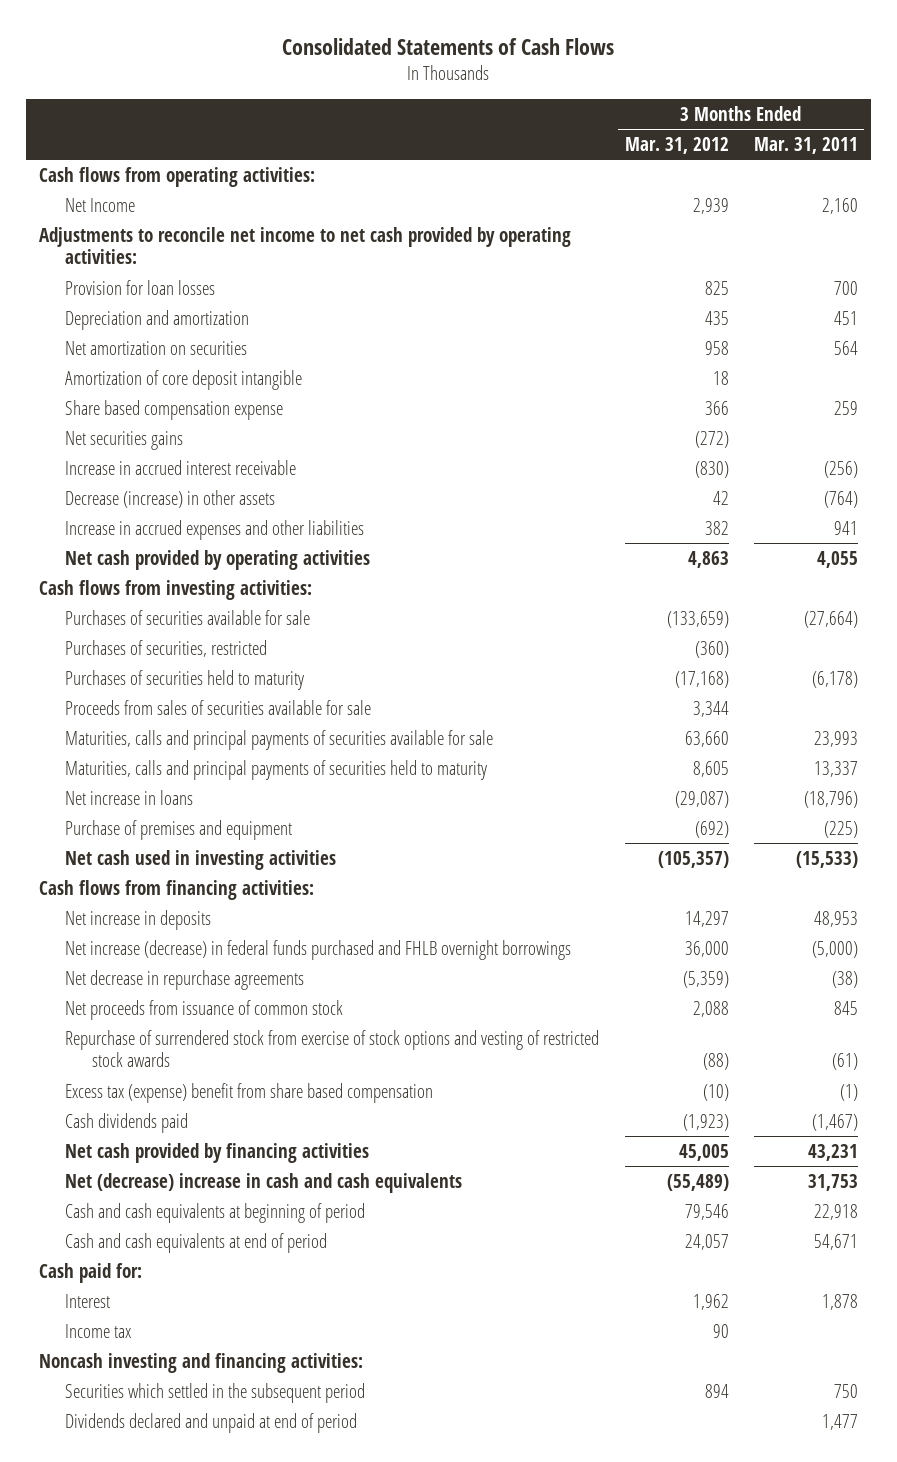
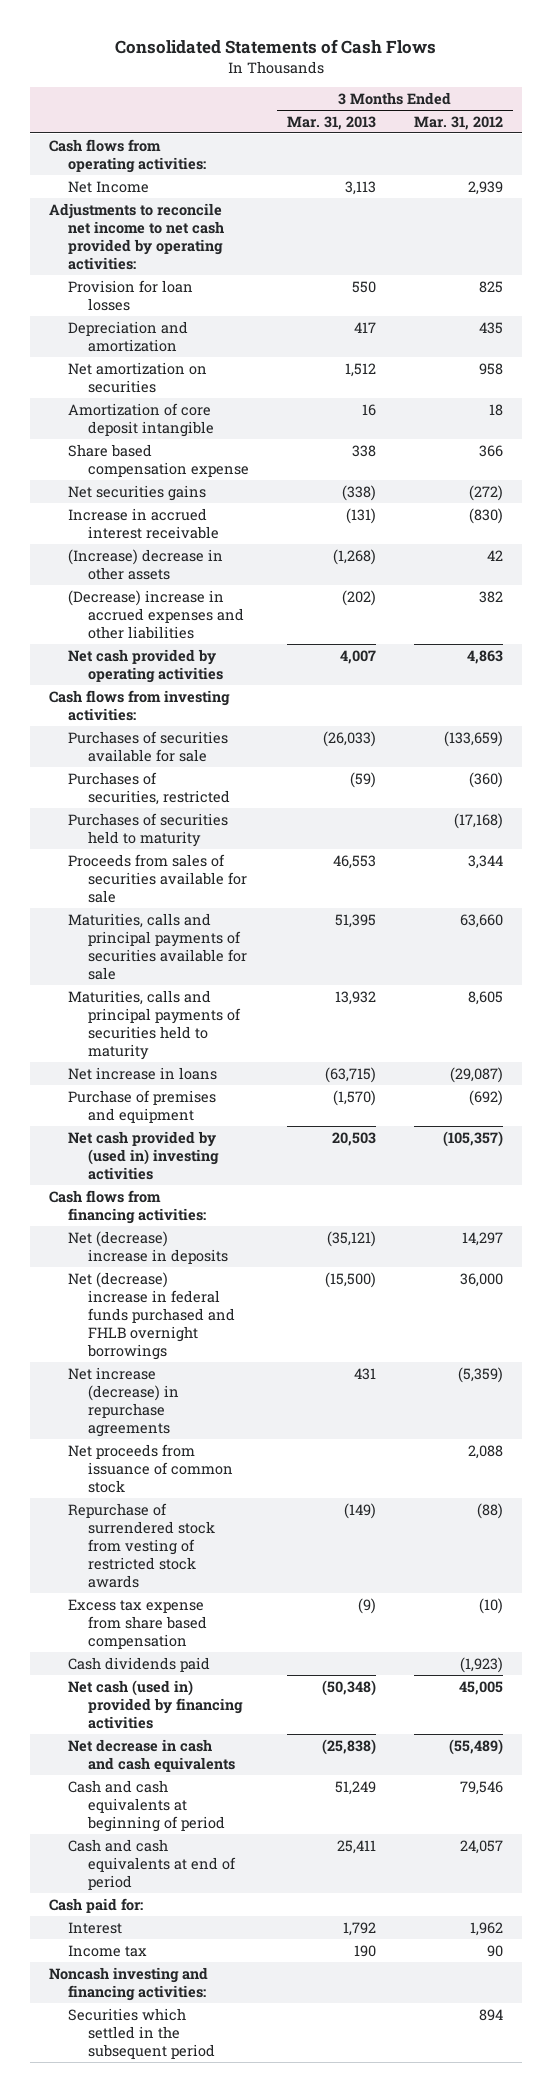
[753,136,858,154] Mar. 31, 2011 -> none
none -> [286,115,376,130] Mar. 31, 2013
[65,489,276,508] Decrease (increase) in other assets -> [68,548,224,580] (Increase) decrease in other assets
[65,519,365,540] Increase in accrued expenses and other liabilities -> [68,589,244,639] (Decrease) increase in accrued expenses and other liabilities
[65,849,337,870] Net cash used in investing activities -> [68,1130,219,1180] Net cash provided by (used in) investing activities
[65,909,212,930] Net increase in deposits -> [68,1230,228,1264] Net (decrease) increase in deposits
[65,939,572,960] Net increase (decrease) in federal funds purchased and FHLB overnight borrowings -> [68,1271,235,1361] Net (decrease) increase in federal funds purchased and FHLB overnight borrowings
[65,969,305,990] Net decrease in repurchase agreements -> [68,1366,179,1438] Net increase (decrease) in repurchase agreements
[65,1029,600,1068] Repurchase of surrendered stock from exercise of stock options and vesting of restricted stock awards -> [68,1502,215,1589] Repurchase of surrendered stock from vesting of restricted stock awards
[65,1082,434,1103] Excess tax (expense) benefit from share based compensation -> [68,1598,207,1649] Excess tax expense from share based compensation
[65,1142,370,1163] Net cash provided by financing activities -> [68,1679,243,1729] Net cash (used in) provided by financing activities
[65,1172,463,1193] Net (decrease) increase in cash and cash equivalents -> [68,1738,235,1772] Net decrease in cash and cash equivalents
[65,1412,358,1433] Dividends declared and unpaid at end of period -> none

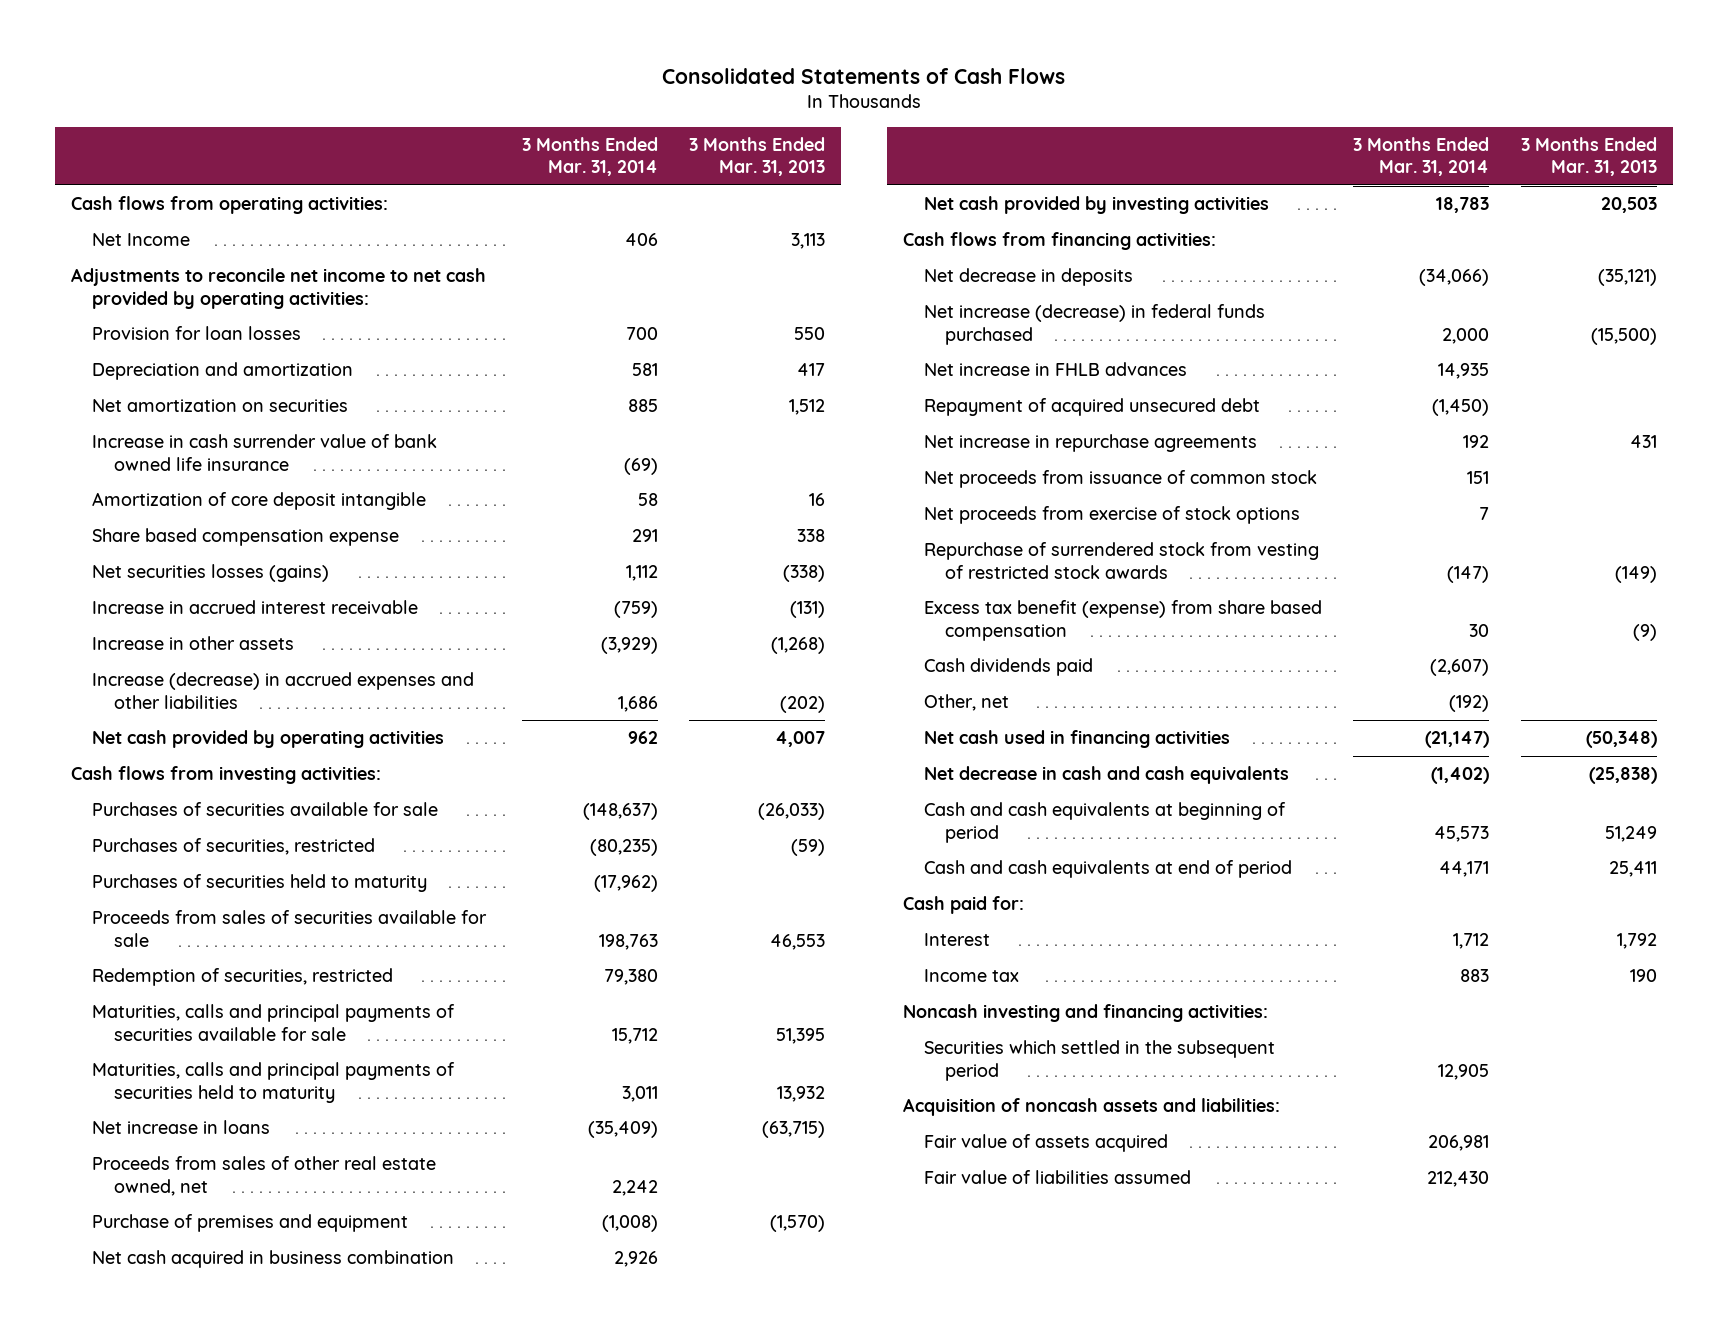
[414,115,504,130] Mar. 31, 2012 -> none
none -> [521,136,658,177] 3 Months Ended Mar. 31, 2014
none -> [92,434,438,471] Increase in cash surrender value of bank owned life insurance
[68,484,207,501] Net securities gains -> [92,564,330,583] Net securities losses (gains)
[68,548,224,580] (Increase) decrease in other assets -> [92,636,295,651] Increase in other assets
[68,589,244,639] (Decrease) increase in accrued expenses and other liabilities -> [92,672,475,709] Increase (decrease) in accrued expenses and other liabilities
none -> [92,968,394,987] Redemption of securities, restricted
none -> [92,1156,437,1196] Proceeds from sales of other real estate owned, net
none -> [92,1250,455,1269] Net cash acquired in business combination
[68,1130,219,1180] Net cash provided by (used in) investing activities -> [923,196,1269,215] Net cash provided by investing activities
[68,1230,228,1264] Net (decrease) increase in deposits -> [923,268,1133,287] Net decrease in deposits
[68,1271,235,1361] Net (decrease) increase in federal funds purchased and FHLB overnight borrowings -> [923,304,1265,345] Net increase (decrease) in federal funds purchased
none -> [923,362,1187,377] Net increase in FHLB advances
none -> [923,398,1260,417] Repayment of acquired unsecured debt
[68,1366,179,1438] Net increase (decrease) in repurchase agreements -> [923,434,1257,453] Net increase in repurchase agreements
none -> [923,506,1300,525] Net proceeds from exercise of stock options
[68,1598,207,1649] Excess tax expense from share based compensation -> [923,600,1322,641] Excess tax benefit (expense) from share based compensation
none -> [923,694,1009,712] Other, net
[68,1679,243,1729] Net cash (used in) provided by financing activities -> [923,730,1230,749] Net cash used in financing activities
none -> [902,1098,1280,1117] Acquisition of noncash assets and liabilities:
none -> [923,1134,1168,1153] Fair value of assets acquired
none -> [923,1170,1191,1185] Fair value of liabilities assumed

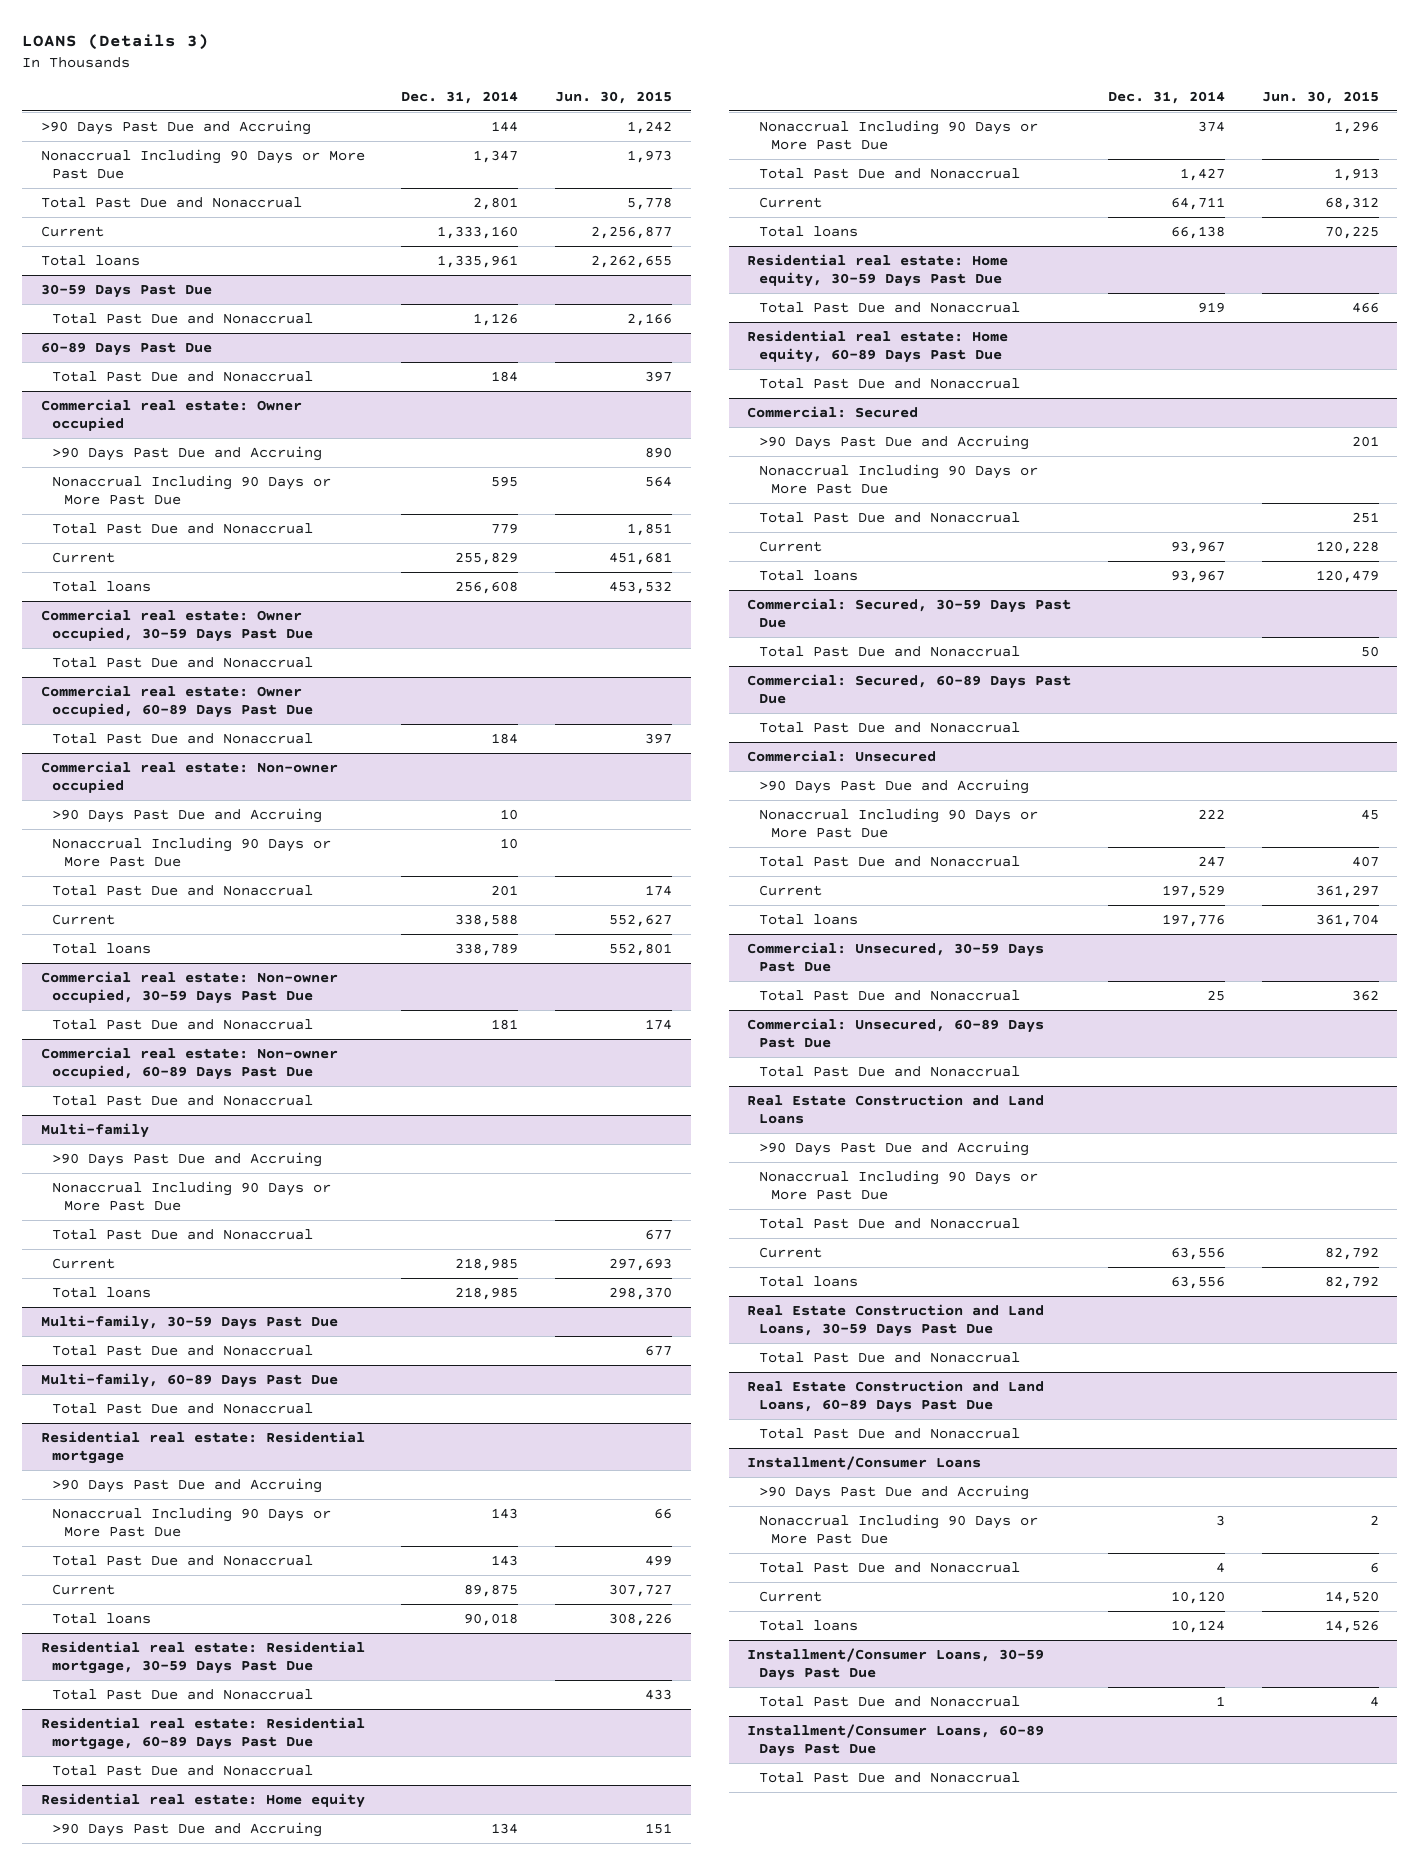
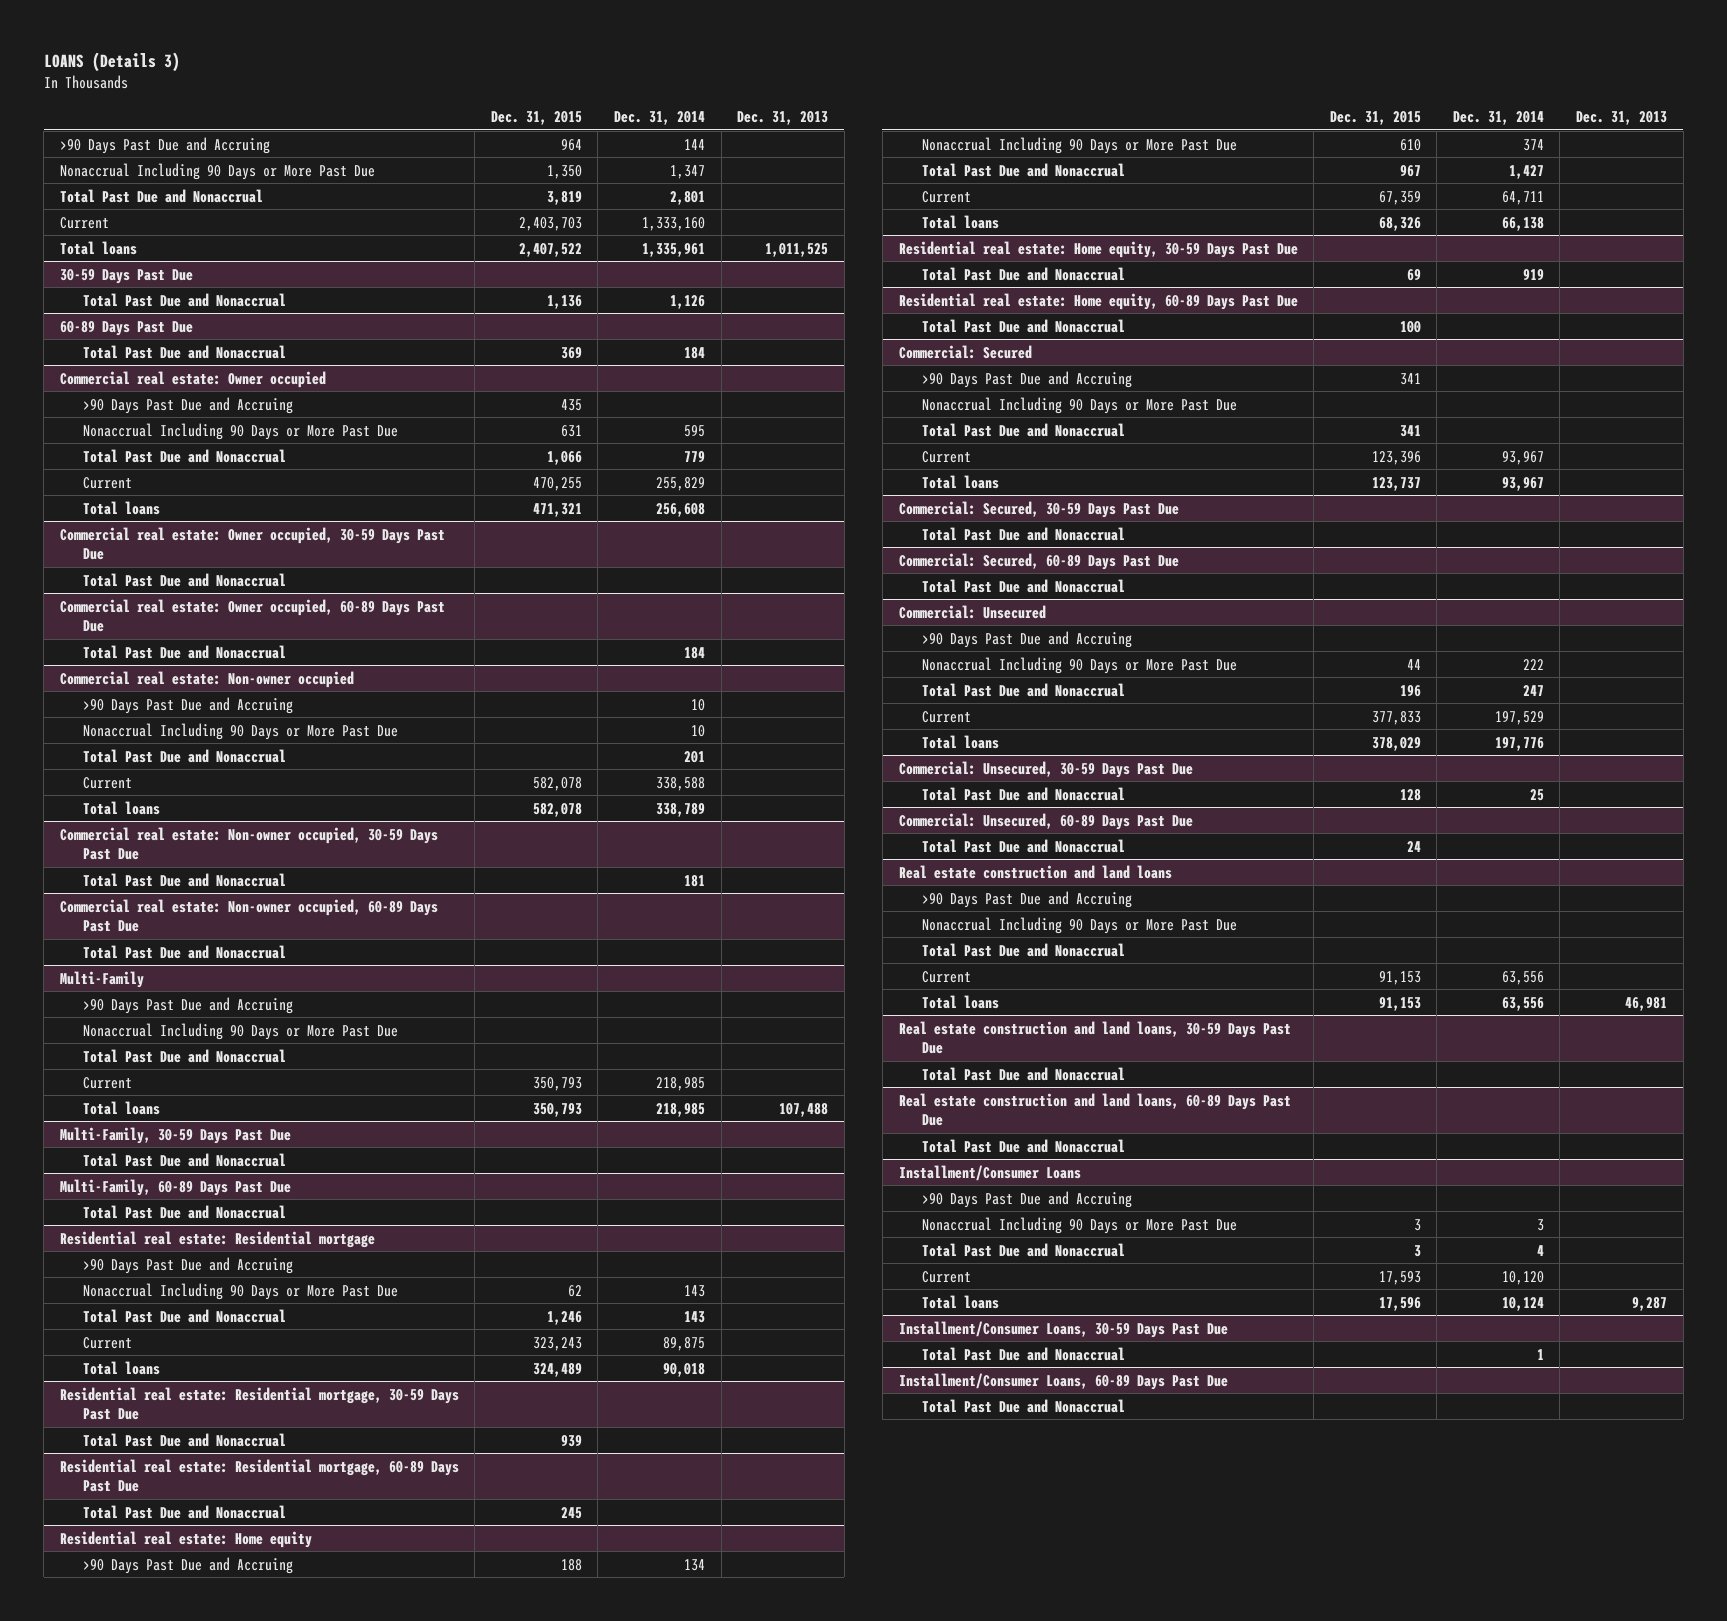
[555,90,673,104] Jun. 30, 2015 -> none
none -> [490,110,582,125] Dec. 31, 2015
none -> [737,110,829,125] Dec. 31, 2013
[40,1123,149,1139] Multi-family -> [59,970,144,988] Multi-Family
[40,1315,338,1331] Multi-family, 30-59 Days Past Due -> [59,1126,291,1144] Multi-Family, 30-59 Days Past Due
[40,1373,338,1389] Multi-family, 60-89 Days Past Due -> [59,1178,291,1196] Multi-Family, 60-89 Days Past Due
[747,1094,1045,1125] Real Estate Construction and Land Loans -> [898,864,1172,879] Real estate construction and land loans
[747,1304,1045,1338] Real Estate Construction and Land Loans, 30-59 Days Past Due -> [898,1020,1291,1054] Real estate construction and land loans, 30-59 Days Past Due
[747,1380,1045,1414] Real Estate Construction and Land Loans, 60-89 Days Past Due -> [898,1092,1291,1126] Real estate construction and land loans, 60-89 Days Past Due

